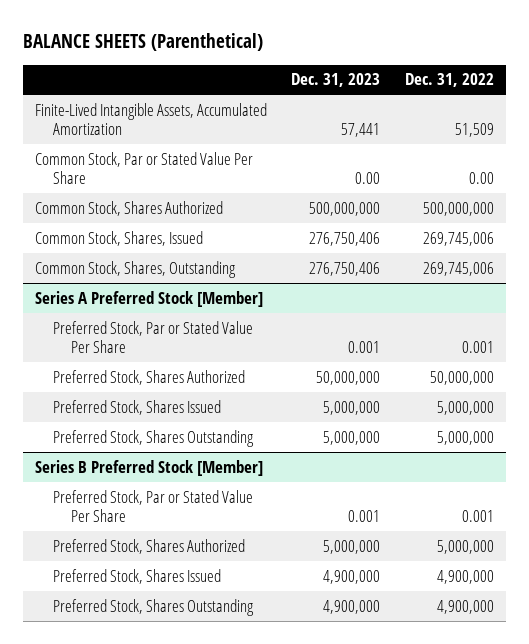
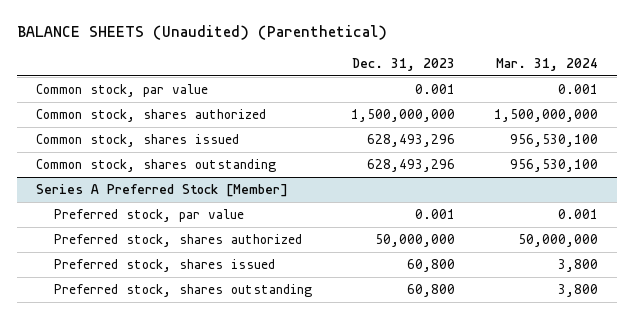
[22,33,263,52] BALANCE SHEETS (Parenthetical) -> [16,25,387,41] BALANCE SHEETS (Unaudited) (Parenthetical)
[404,73,494,88] Dec. 31, 2022 -> none
none -> [495,58,598,72] Mar. 31, 2024
[35,102,268,135] Finite-Lived Intangible Assets, Accumulated Amortization -> none
[35,151,254,184] Common Stock, Par or Stated Value Per Share -> [36,84,209,98] Common stock, par value
[355,171,381,184] 0.00 -> [414,84,455,95] 0.001
[35,200,224,216] Common Stock, Shares Authorized -> [36,109,267,123] Common stock, shares authorized
[309,201,381,216] 500,000,000 -> [350,109,455,123] 1,500,000,000
[35,230,204,246] Common Stock, Shares, Issued -> [36,134,240,148] Common stock, shares issued
[309,231,381,246] 276,750,406 -> [366,134,455,148] 628,493,296
[35,260,237,278] Common Stock, Shares, Outstanding -> [36,159,277,173] Common stock, shares outstanding
[309,261,381,276] 276,750,406 -> [366,159,455,173] 628,493,296
[35,459,264,476] Series B Preferred Stock [Member] -> none
[53,489,254,522] Preferred Stock, Par or Stated Value Per Share -> none
[53,538,246,554] Preferred Stock, Shares Authorized -> none
[53,568,222,584] Preferred Stock, Shares Issued -> none
[53,598,255,616] Preferred Stock, Shares Outstanding -> none
[53,320,254,353] Preferred Stock, Par or Stated Value Per Share -> [53,209,244,223] Preferred stock, par value
[53,369,246,385] Preferred Stock, Shares Authorized -> [53,234,302,248] Preferred stock, shares authorized
[53,399,222,415] Preferred Stock, Shares Issued -> [53,259,275,273] Preferred stock, shares issued
[323,400,381,415] 5,000,000 -> [406,259,455,273] 60,800
[53,429,255,447] Preferred Stock, Shares Outstanding -> [53,284,312,298] Preferred stock, shares outstanding
[323,430,381,445] 5,000,000 -> [406,284,455,298] 60,800

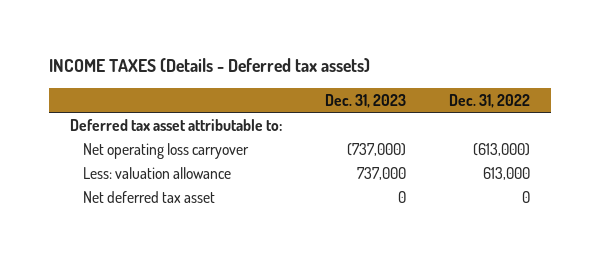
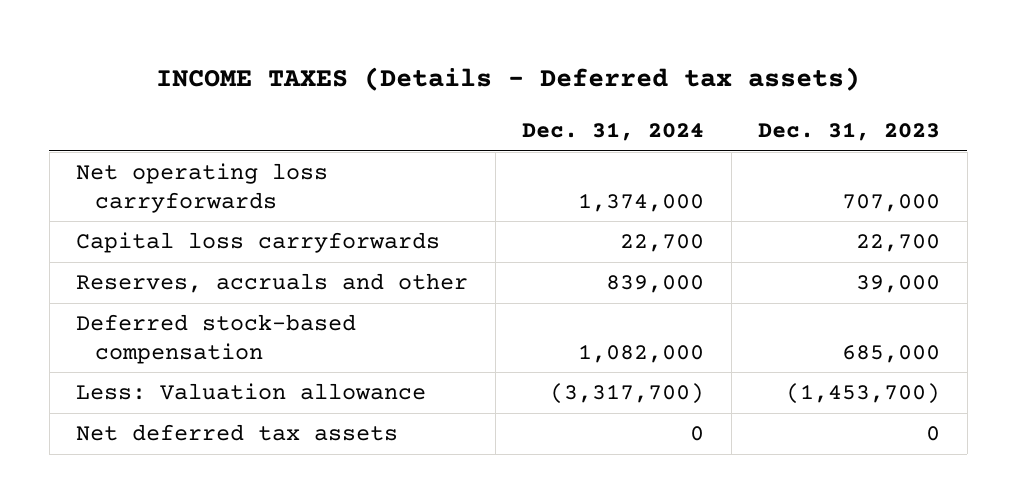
[448,93,530,108] Dec. 31, 2022 -> none
none -> [522,121,705,141] Dec. 31, 2024
[70,118,283,131] Deferred tax asset attributable to: -> none
[83,142,250,159] Net operating loss carryover -> [76,163,329,213] Net operating loss carryforwards
[346,142,406,156] (737,000) -> [842,193,941,212] 707,000
none -> [76,232,441,254] Capital loss carryforwards
none -> [76,273,469,294] Reserves, accruals and other
none -> [76,314,357,364] Deferred stock-based compensation
[83,166,232,179] Less: valuation allowance -> [76,383,427,401] Less: Valuation allowance
[356,166,406,180] 737,000 -> [786,383,941,405] (1,453,700)
[83,190,216,203] Net deferred tax asset -> [76,424,399,442] Net deferred tax assets

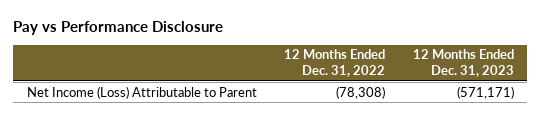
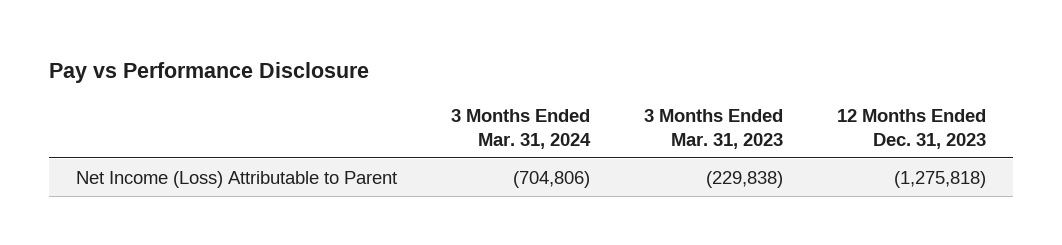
[284,49,386,78] 12 Months Ended Dec. 31, 2022 -> none
none -> [450,108,591,149] 3 Months Ended Mar. 31, 2024
none -> [643,108,783,149] 3 Months Ended Mar. 31, 2023
[456,85,514,99] (571,171) -> [893,171,986,189] (1,275,818)

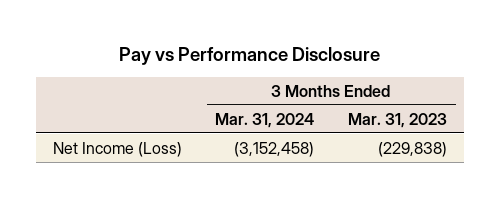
[836,108,986,149] 12 Months Ended Dec. 31, 2023 -> none
[75,171,397,189] Net Income (Loss) Attributable to Parent -> [52,141,182,157] Net Income (Loss)
[512,171,590,189] (704,806) -> [234,141,315,157] (3,152,458)

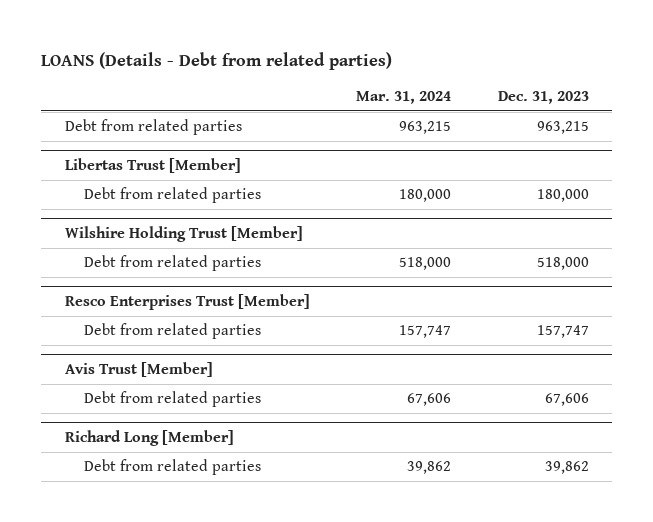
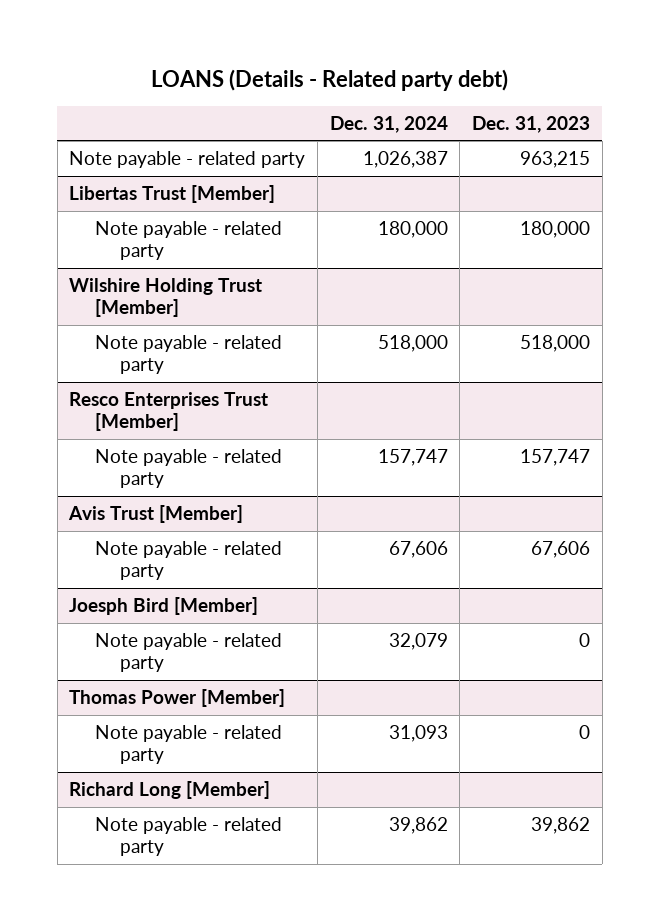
[41,52,393,71] LOANS (Details - Debt from related parties) -> [150,68,508,91] LOANS (Details - Related party debt)
[356,91,452,105] Mar. 31, 2024 -> none
none -> [329,115,448,133] Dec. 31, 2024
[64,119,242,136] Debt from related parties -> [69,151,306,169] Note payable - related party
[84,187,262,204] Debt from related parties -> none
none -> [94,221,282,261] Note payable - related party
[84,255,262,272] Debt from related parties -> [94,335,282,375] Note payable - related party
[84,323,262,340] Debt from related parties -> [94,449,282,489] Note payable - related party
[84,391,262,408] Debt from related parties -> [94,541,282,581] Note payable - related party
none -> [69,597,259,616] Joesph Bird [Member]
none -> [94,633,282,673] Note payable - related party
none -> [69,689,286,708] Thomas Power [Member]
none -> [94,725,282,765] Note payable - related party
[84,459,262,476] Debt from related parties -> [94,817,282,857] Note payable - related party

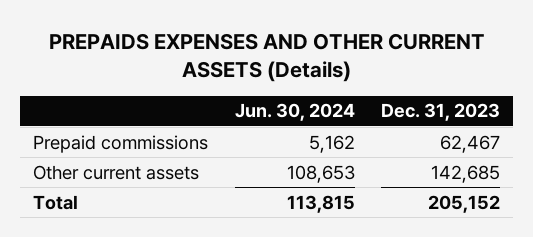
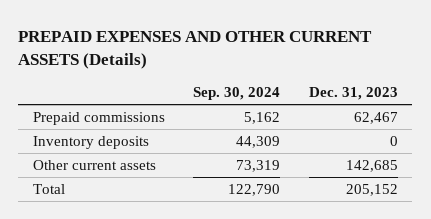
[48,32,485,83] PREPAIDS EXPENSES AND OTHER CURRENT ASSETS (Details) -> [18,30,373,69] PREPAID EXPENSES AND OTHER CURRENT ASSETS (Details)
[234,103,355,122] Jun. 30, 2024 -> none
none -> [193,86,281,100] Sep. 30, 2024
none -> [32,136,149,150] Inventory deposits

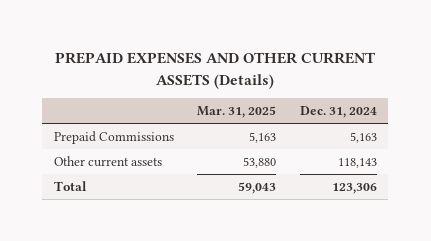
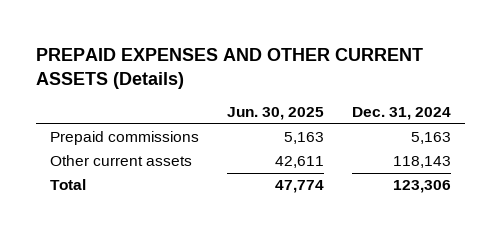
[197,106,277,119] Mar. 31, 2025 -> none
none -> [227,107,325,121] Jun. 30, 2025
[53,130,174,144] Prepaid Commissions -> [50,131,200,146] Prepaid commissions

